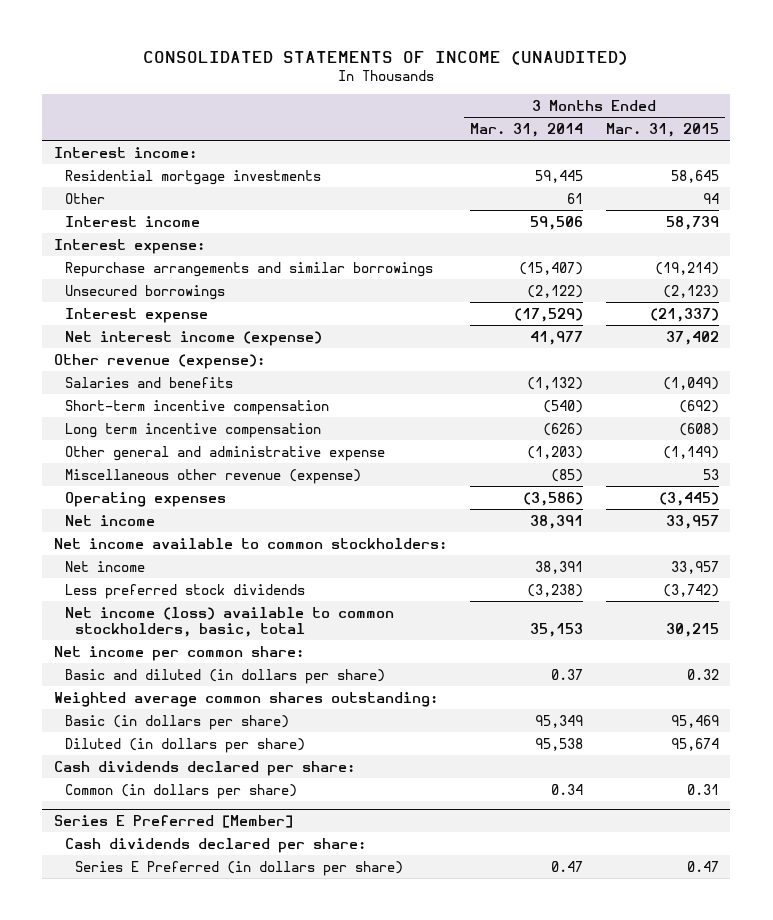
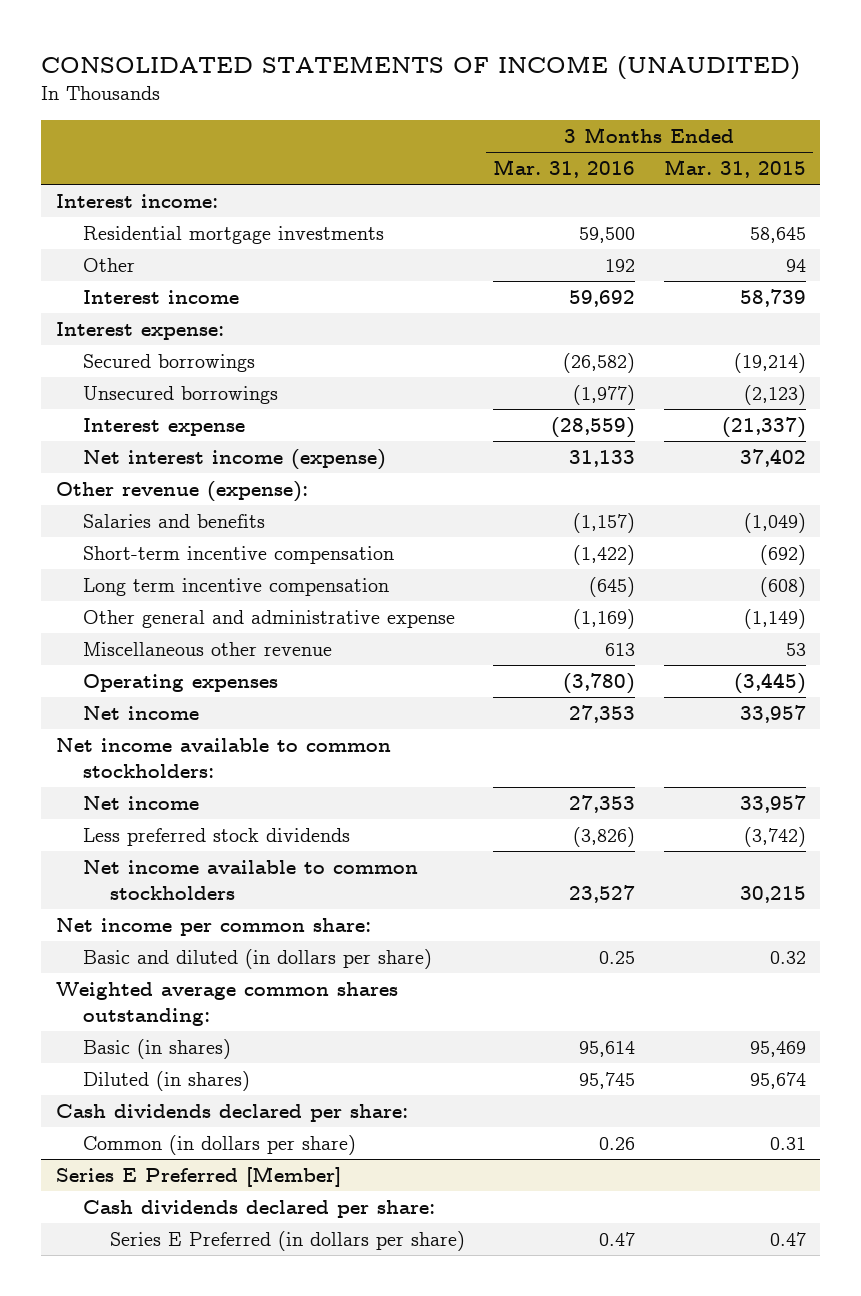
[469,122,583,137] Mar. 31, 2014 -> none
none -> [493,159,636,179] Mar. 31, 2016
[64,261,433,277] Repurchase arrangements and similar borrowings -> [82,353,255,372] Secured borrowings
[64,468,361,484] Miscellaneous other revenue (expense) -> [82,641,332,656] Miscellaneous other revenue
[64,606,394,637] Net income (loss) available to common stockholders, basic, total -> [82,859,418,900] Net income available to common stockholders
[64,714,289,730] Basic (in dollars per share) -> [82,1038,231,1059] Basic (in shares)
[64,737,305,753] Diluted (in dollars per share) -> [82,1070,250,1091] Diluted (in shares)

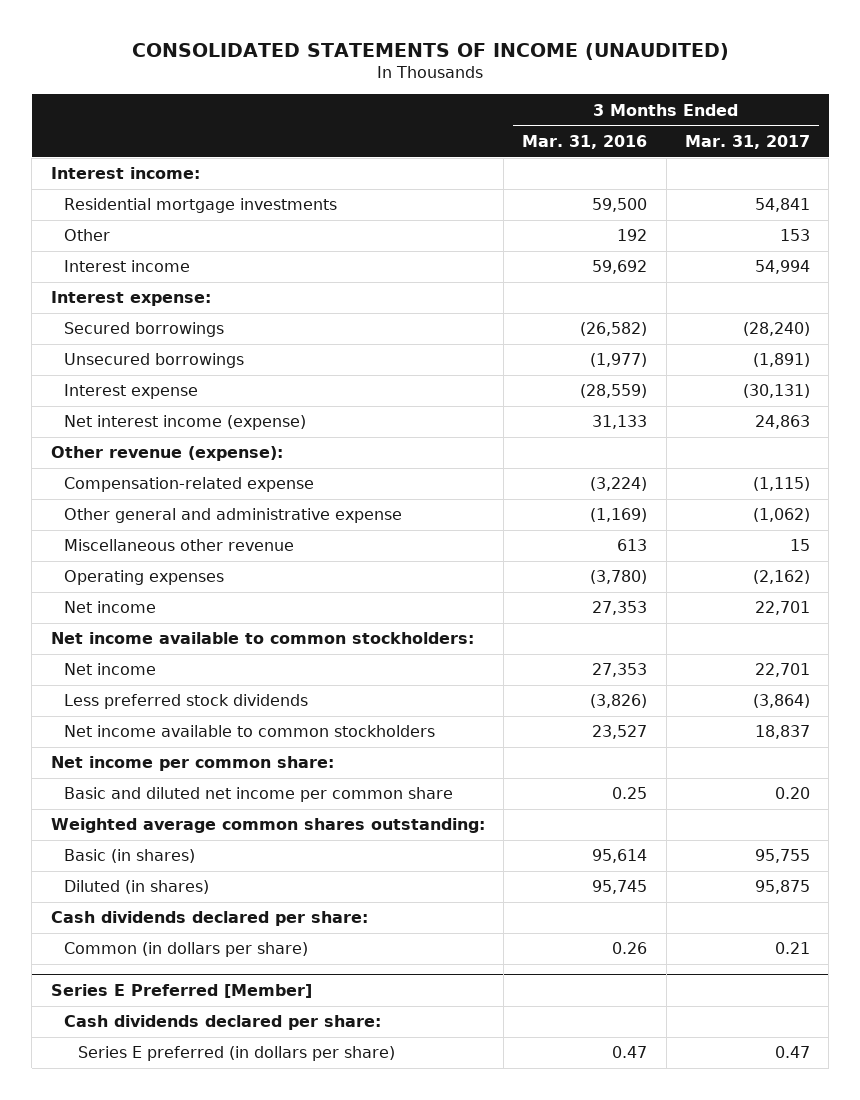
[663,159,806,179] Mar. 31, 2015 -> none
none -> [684,134,810,149] Mar. 31, 2017
[82,513,265,528] Salaries and benefits -> none
[82,545,394,564] Short-term incentive compensation -> none
[82,577,389,596] Long term incentive compensation -> none
none -> [64,477,315,493] Compensation-related expense
[82,948,432,969] Basic and diluted (in dollars per share) -> [64,787,454,803] Basic and diluted net income per common share
[109,1230,465,1251] Series E Preferred (in dollars per share) -> [78,1046,396,1062] Series E preferred (in dollars per share)

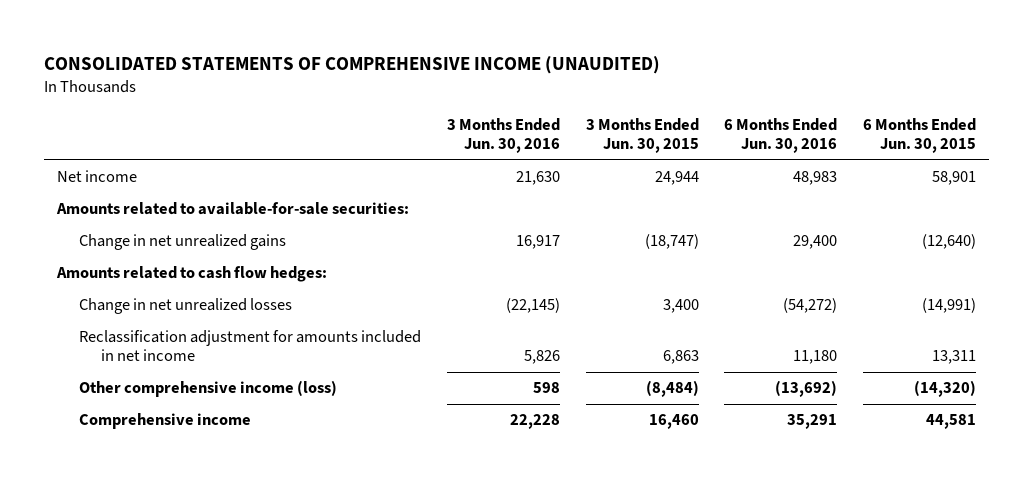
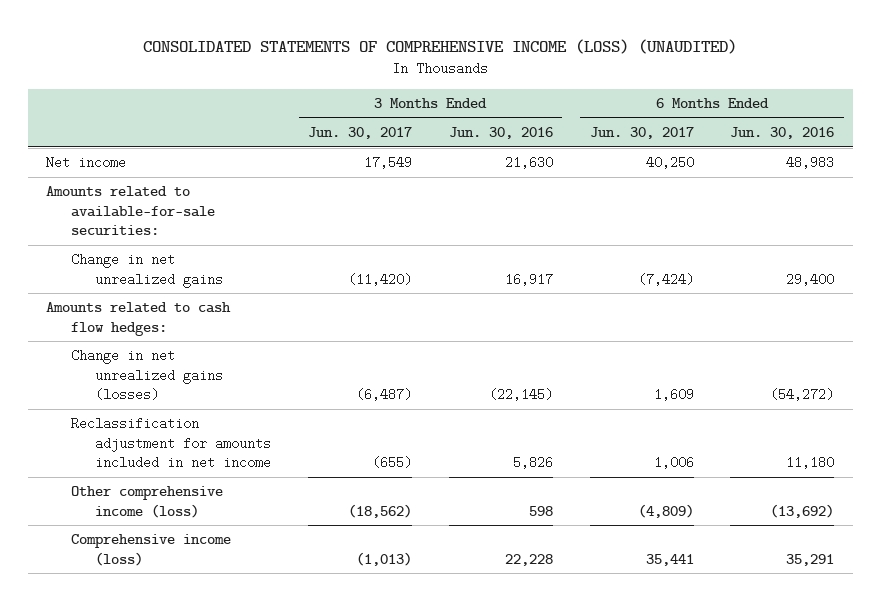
[44,55,661,74] CONSOLIDATED STATEMENTS OF COMPREHENSIVE INCOME (UNAUDITED) -> [143,39,738,55] CONSOLIDATED STATEMENTS OF COMPREHENSIVE INCOME (LOSS) (UNAUDITED)
[585,118,699,154] 3 Months Ended Jun. 30, 2015 -> none
[863,118,977,154] 6 Months Ended Jun. 30, 2015 -> none
none -> [308,127,413,140] Jun. 30, 2017
none -> [589,127,694,140] Jun. 30, 2017
[78,298,292,315] Change in net unrealized losses -> [70,349,224,402] Change in net unrealized gains (losses)
[78,413,251,430] Comprehensive income -> [70,534,231,566] Comprehensive income (loss)

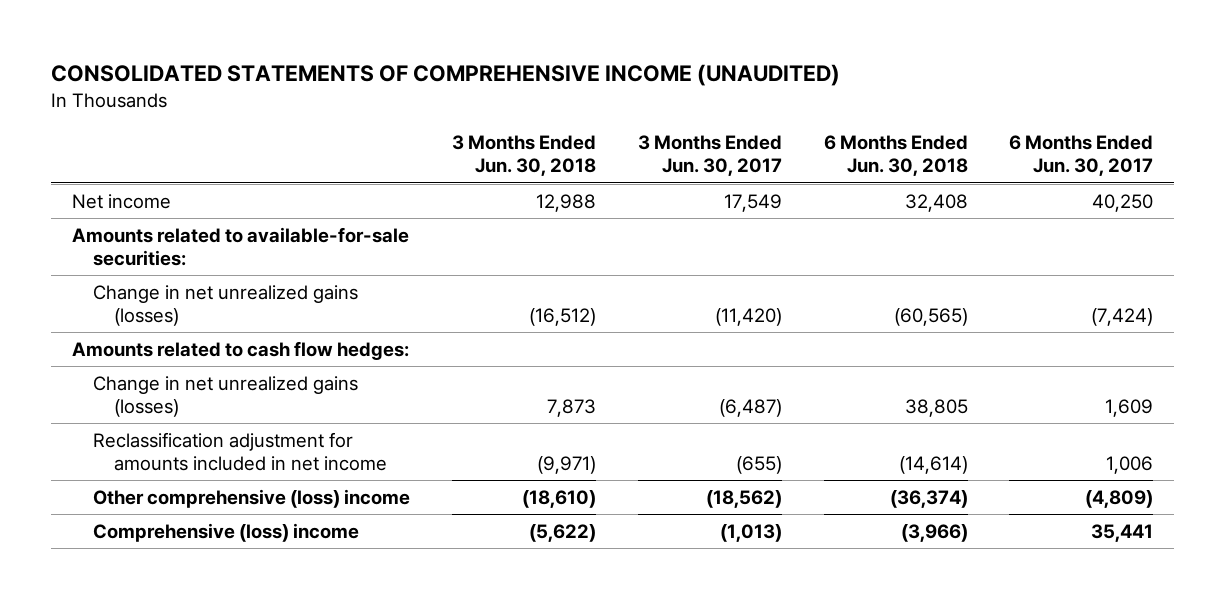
[143,39,738,55] CONSOLIDATED STATEMENTS OF COMPREHENSIVE INCOME (LOSS) (UNAUDITED) -> [51,63,841,86] CONSOLIDATED STATEMENTS OF COMPREHENSIVE INCOME (UNAUDITED)
[448,127,553,140] Jun. 30, 2016 -> none
[730,127,835,140] Jun. 30, 2016 -> none
none -> [452,135,597,177] 3 Months Ended Jun. 30, 2018
none -> [823,135,968,177] 6 Months Ended Jun. 30, 2018
[70,253,224,288] Change in net unrealized gains -> [93,284,359,326] Change in net unrealized gains (losses)
[70,486,223,518] Other comprehensive income (loss) -> [93,488,411,508] Other comprehensive (loss) income
[70,534,231,566] Comprehensive income (loss) -> [93,522,360,542] Comprehensive (loss) income

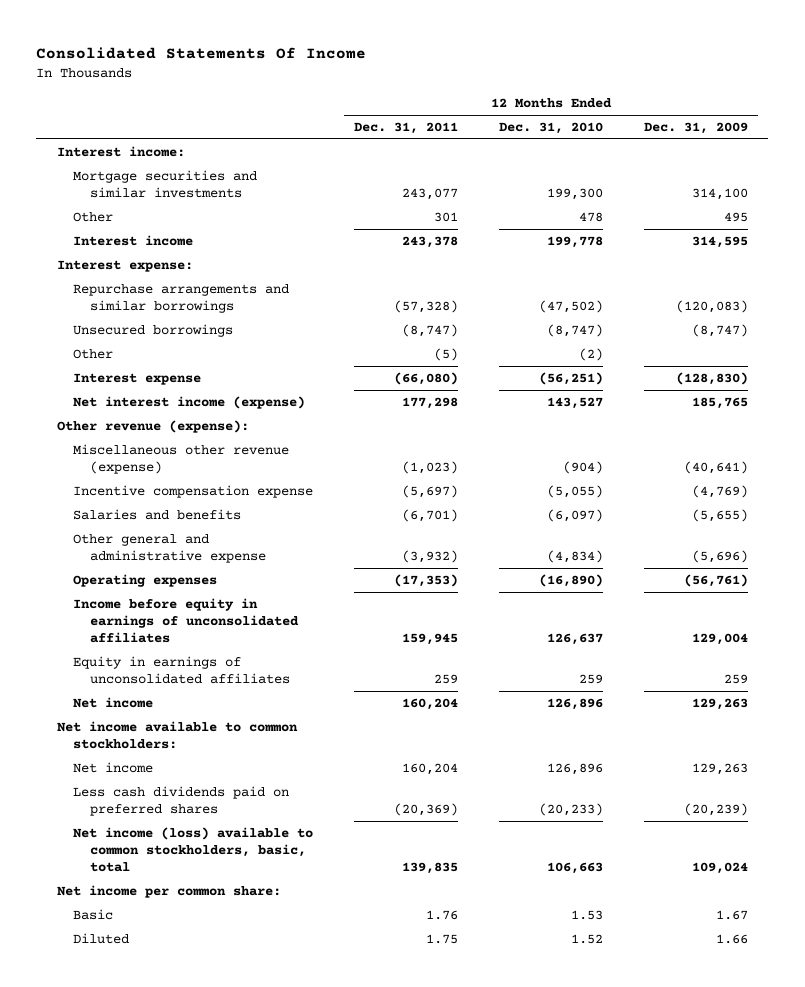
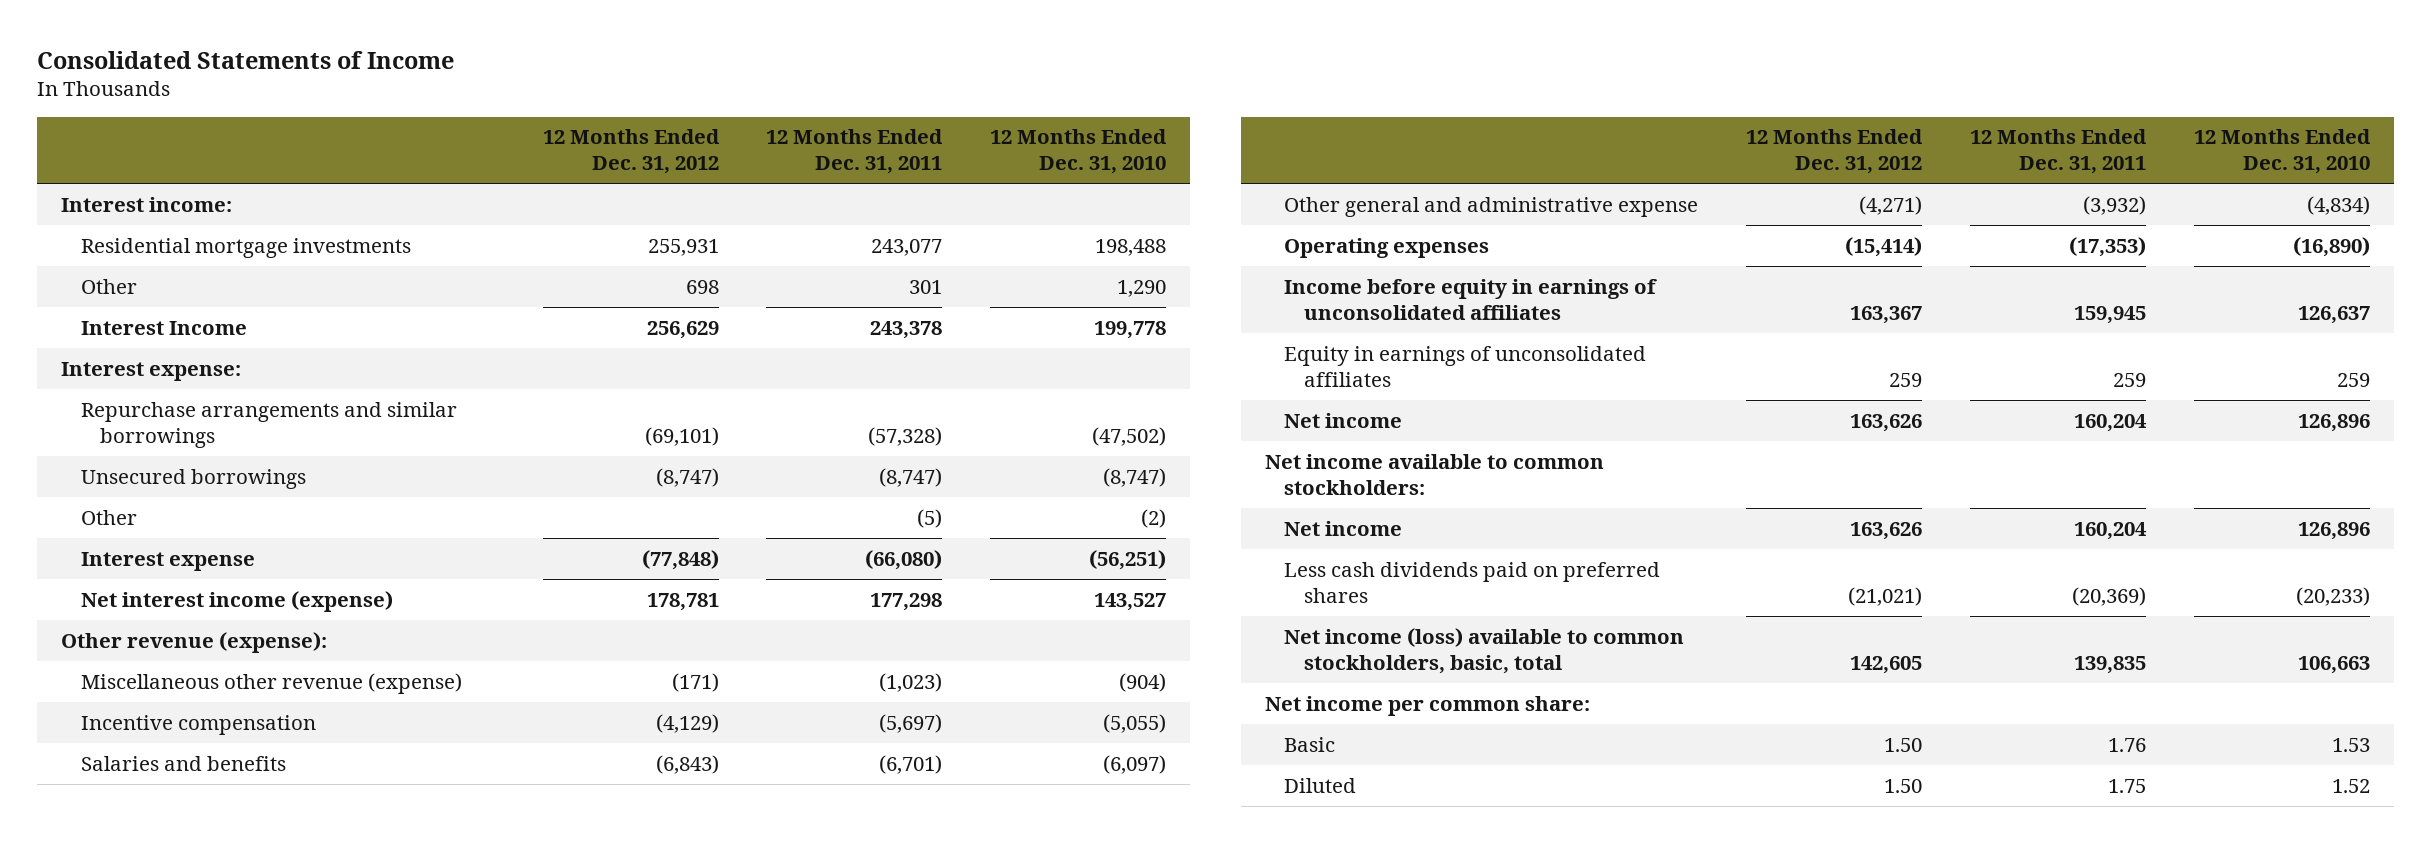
[36,47,367,60] Consolidated Statements Of Income -> [37,50,455,69] Consolidated Statements of Income
[643,122,748,135] Dec. 31, 2009 -> none
none -> [542,129,720,175] 12 Months Ended Dec. 31, 2012
[73,169,258,199] Mortgage securities and similar investments -> none
none -> [80,237,411,258] Residential mortgage investments
[579,211,604,222] 478 -> [1117,279,1167,297] 1,290
[73,234,194,246] Interest income -> [80,320,247,335] Interest Income
[73,484,314,498] Incentive compensation expense -> [80,714,316,735] Incentive compensation

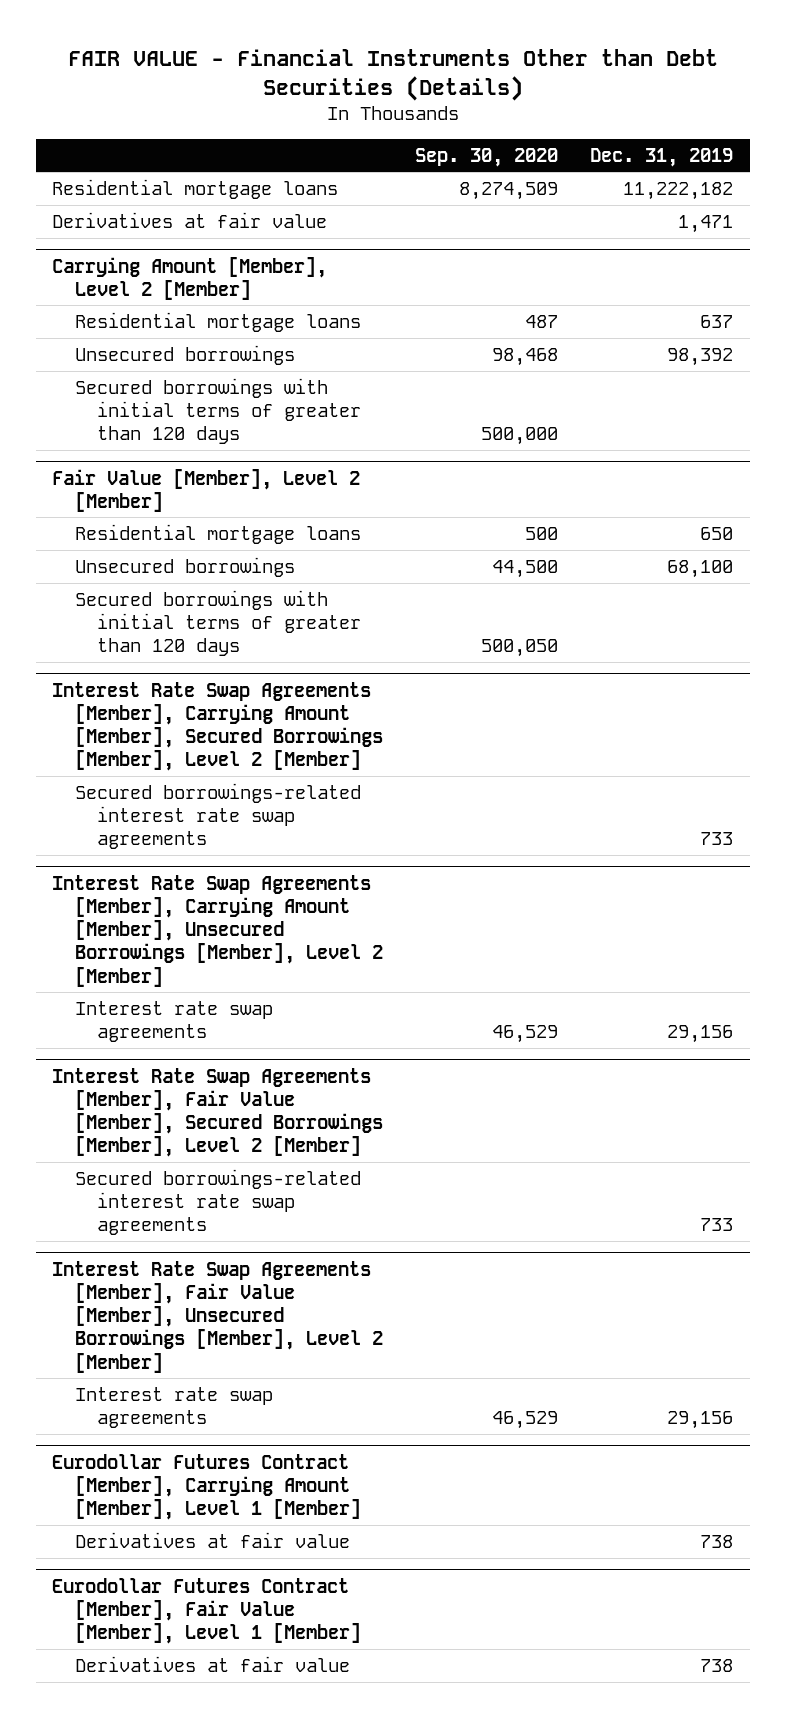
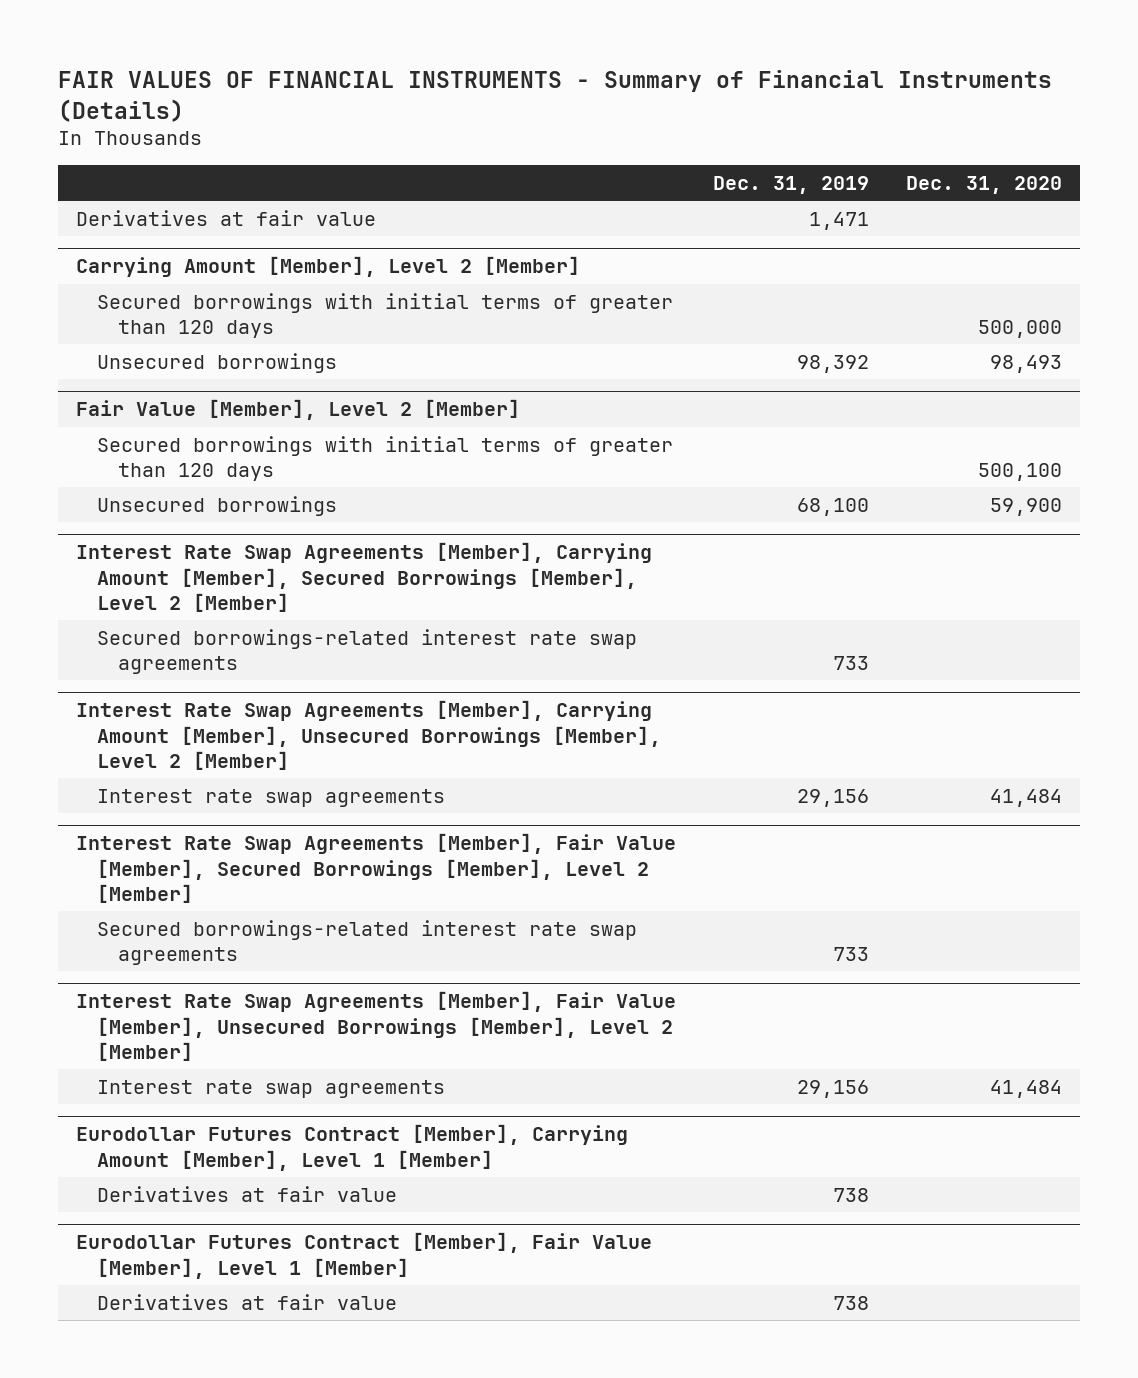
[67,48,718,101] FAIR VALUE - Financial Instruments Other than Debt Securities (Details) -> [57,70,1052,122] FAIR VALUES OF FINANCIAL INSTRUMENTS - Summary of Financial Instruments (Details)
[415,147,559,167] Sep. 30, 2020 -> none
none -> [905,175,1062,194] Dec. 31, 2020
[52,178,339,199] Residential mortgage loans -> none
[74,311,361,332] Residential mortgage loans -> none
[74,344,295,365] Unsecured borrowings -> [97,352,338,373] Unsecured borrowings
[74,523,361,544] Residential mortgage loans -> none
[74,556,295,577] Unsecured borrowings -> [97,495,338,516] Unsecured borrowings

